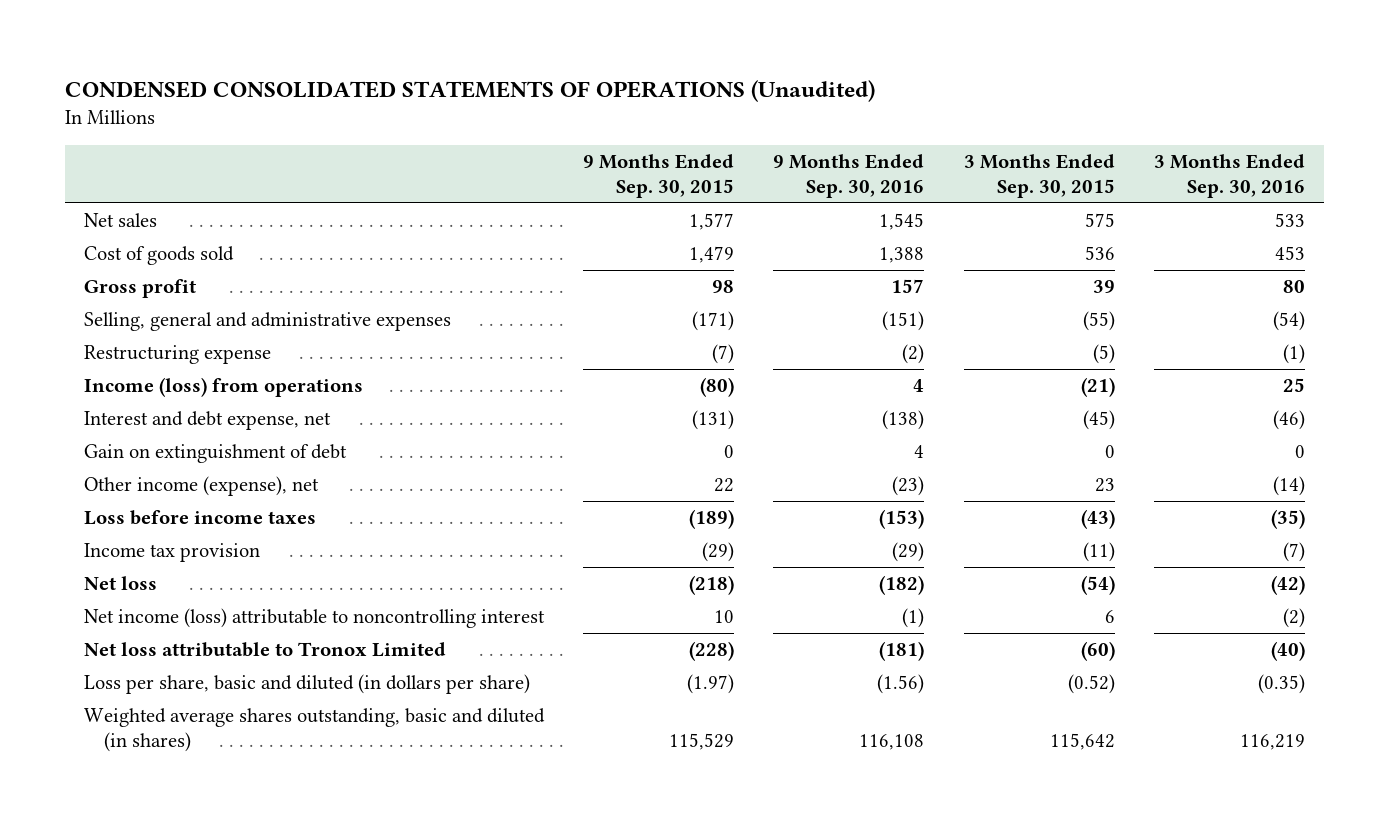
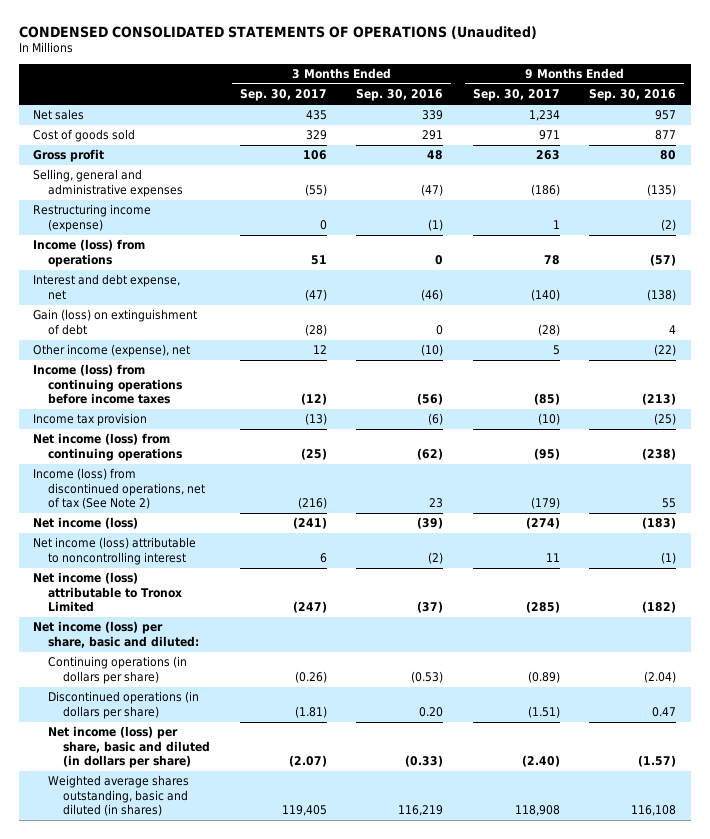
[583,153,735,199] 9 Months Ended Sep. 30, 2015 -> none
[963,153,1115,199] 3 Months Ended Sep. 30, 2015 -> none
none -> [239,89,327,102] Sep. 30, 2017
none -> [472,89,560,102] Sep. 30, 2017
[879,212,925,230] 1,545 -> [655,110,677,121] 957
[1274,212,1305,227] 533 -> [422,110,444,121] 339
[879,246,925,263] 1,388 -> [655,130,677,141] 877
[1274,245,1305,260] 453 -> [422,130,444,141] 291
[891,278,925,293] 157 -> [660,150,677,161] 80
[1282,279,1305,293] 80 -> [427,150,444,161] 48
[882,310,925,331] (151) -> [647,183,677,196] (135)
[1272,310,1305,331] (54) -> [421,183,444,196] (47)
[84,344,272,364] Restructuring expense -> [33,204,152,232] Restructuring income (expense)
[913,378,925,392] 4 -> [650,253,677,266] (57)
[1282,377,1305,392] 25 -> [435,254,444,265] 0
[84,443,348,463] Gain on extinguishment of debt -> [33,309,198,335] Gain (loss) on extinguishment of debt
[892,475,925,496] (23) -> [654,344,677,357] (22)
[1272,475,1305,496] (14) -> [421,344,444,357] (10)
[84,509,317,525] Loss before income taxes -> [33,364,183,405] Income (loss) from continuing operations before income taxes
[879,508,925,529] (153) -> [642,393,677,406] (213)
[1270,508,1305,529] (35) -> [417,393,444,406] (56)
[892,541,925,562] (29) -> [654,413,677,426] (25)
[1282,541,1305,562] (7) -> [428,413,444,426] (6)
none -> [33,433,183,461] Net income (loss) from continuing operations
none -> [33,468,206,510] Income (loss) from discontinued operations, net of tax (See Note 2)
[84,575,158,590] Net loss -> [33,517,139,530] Net income (loss)
[879,574,925,595] (182) -> [642,517,677,530] (183)
[1270,574,1305,595] (42) -> [417,517,444,530] (39)
[84,641,447,657] Net loss attributable to Tronox Limited -> [33,572,183,613] Net income (loss) attributable to Tronox Limited
[879,640,925,661] (181) -> [642,601,677,614] (182)
[1270,640,1305,661] (40) -> [417,601,444,614] (37)
none -> [33,621,200,648] Net income (loss) per share, basic and diluted:
none -> [48,656,188,684] Continuing operations (in dollars per share)
none -> [48,691,200,719] Discontinued operations (in dollars per share)
[84,673,531,694] Loss per share, basic and diluted (in dollars per share) -> [48,726,211,769] Net income (loss) per share, basic and diluted (in dollars per share)
[877,673,925,694] (1.56) -> [638,755,677,768] (1.57)
[1257,673,1305,694] (0.35) -> [405,755,444,768] (0.33)

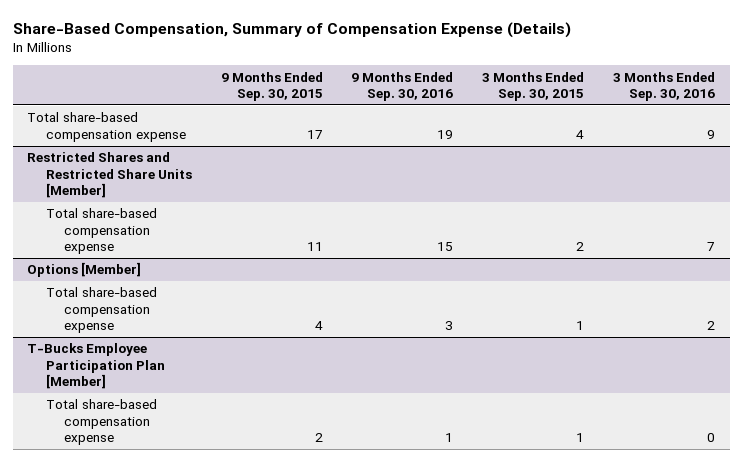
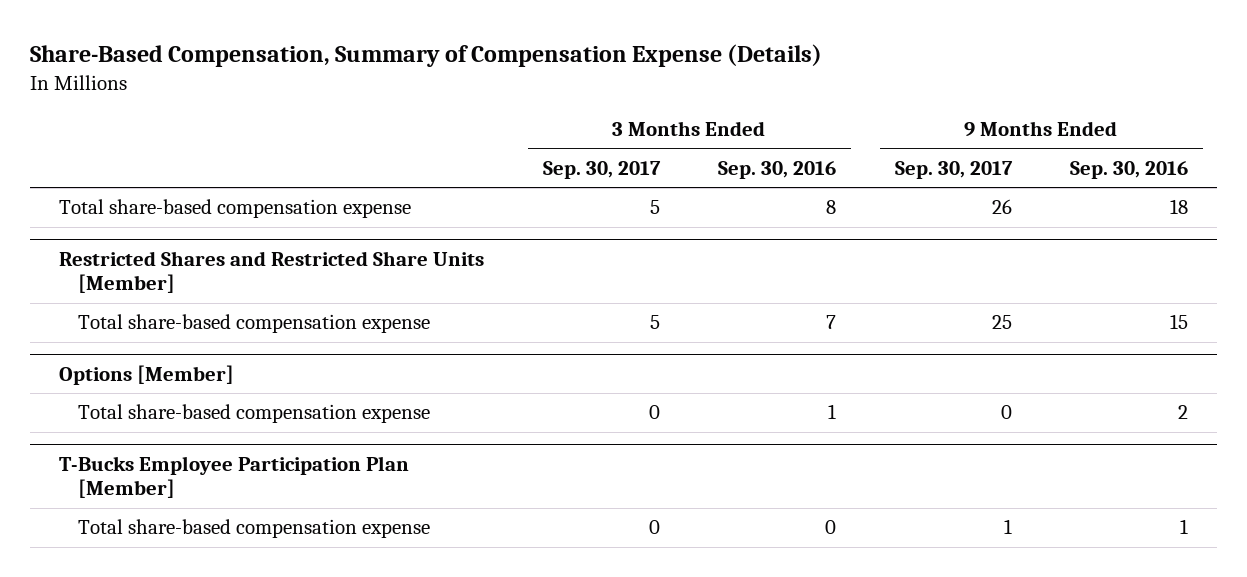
[220,71,323,102] 9 Months Ended Sep. 30, 2015 -> none
[482,71,585,102] 3 Months Ended Sep. 30, 2015 -> none
none -> [542,161,661,180] Sep. 30, 2017
none -> [894,161,1013,180] Sep. 30, 2017
[437,129,454,139] 19 -> [1170,199,1189,215] 18
[707,129,716,139] 9 -> [826,200,837,215] 8
[445,321,454,331] 3 -> [1178,405,1189,420] 2
[707,321,716,331] 2 -> [828,404,837,420] 1

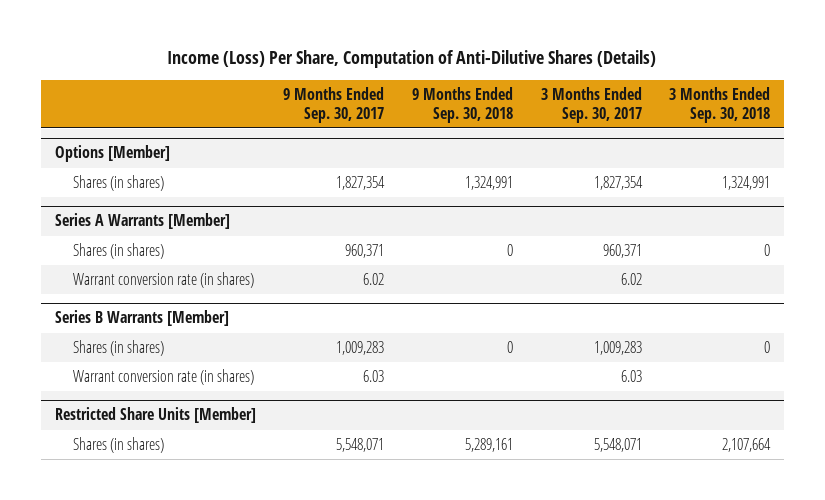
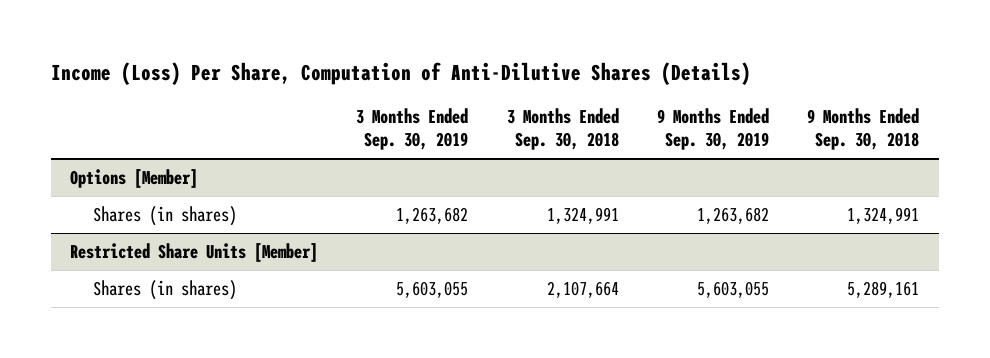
[283,86,385,123] 9 Months Ended Sep. 30, 2017 -> none
[540,86,642,123] 3 Months Ended Sep. 30, 2017 -> none
none -> [356,108,469,151] 3 Months Ended Sep. 30, 2019
none -> [657,108,770,151] 9 Months Ended Sep. 30, 2019
[54,213,230,230] Series A Warrants [Member] -> none
[72,242,164,259] Shares (in shares) -> none
[72,271,254,288] Warrant conversion rate (in shares) -> none
[54,310,229,327] Series B Warrants [Member] -> none
[72,339,164,356] Shares (in shares) -> none
[72,368,254,385] Warrant conversion rate (in shares) -> none

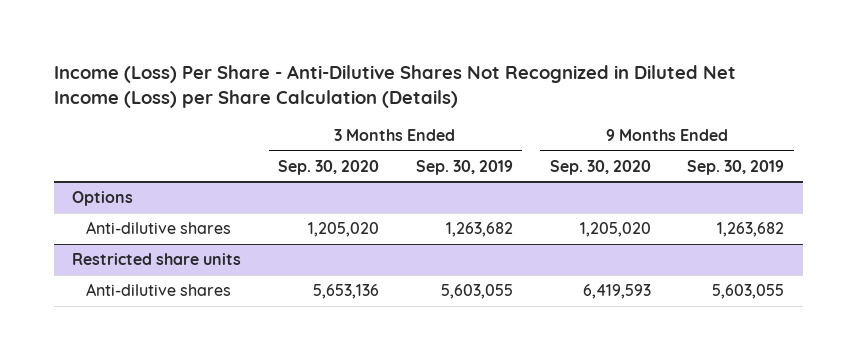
[51,61,752,85] Income (Loss) Per Share, Computation of Anti-Dilutive Shares (Details) -> [53,64,736,108] Income (Loss) Per Share - Anti-Dilutive Shares Not Recognized in Diluted Net Income (Loss) per Share Calculation (Details)
[506,108,619,151] 3 Months Ended Sep. 30, 2018 -> none
[807,108,920,151] 9 Months Ended Sep. 30, 2018 -> none
none -> [277,159,379,175] Sep. 30, 2020
none -> [549,159,651,175] Sep. 30, 2020
[70,168,199,188] Options [Member] -> [72,191,134,207] Options
[92,205,237,226] Shares (in shares) -> [86,221,232,235] Anti-dilutive shares
[70,242,319,262] Restricted Share Units [Member] -> [72,253,242,266] Restricted share units
[92,279,237,300] Shares (in shares) -> [86,283,232,297] Anti-dilutive shares

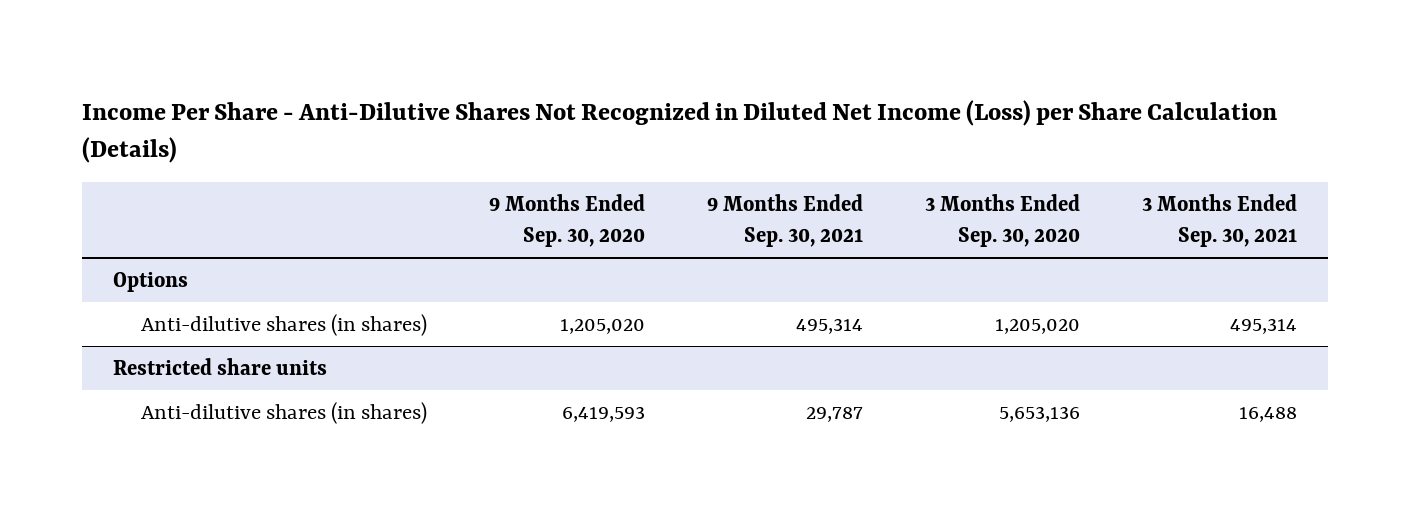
[53,64,736,108] Income (Loss) Per Share - Anti-Dilutive Shares Not Recognized in Diluted Net Income (Loss) per Share Calculation (Details) -> [82,99,1278,164] Income Per Share - Anti-Dilutive Shares Not Recognized in Diluted Net Income (Loss) per Share Calculation (Details)
[415,159,513,175] Sep. 30, 2019 -> none
[687,159,785,175] Sep. 30, 2019 -> none
none -> [706,193,863,247] 9 Months Ended Sep. 30, 2021
none -> [1141,193,1297,247] 3 Months Ended Sep. 30, 2021
[86,221,232,235] Anti-dilutive shares -> [140,313,427,336] Anti-dilutive shares (in shares)
[86,283,232,297] Anti-dilutive shares -> [140,401,427,424] Anti-dilutive shares (in shares)

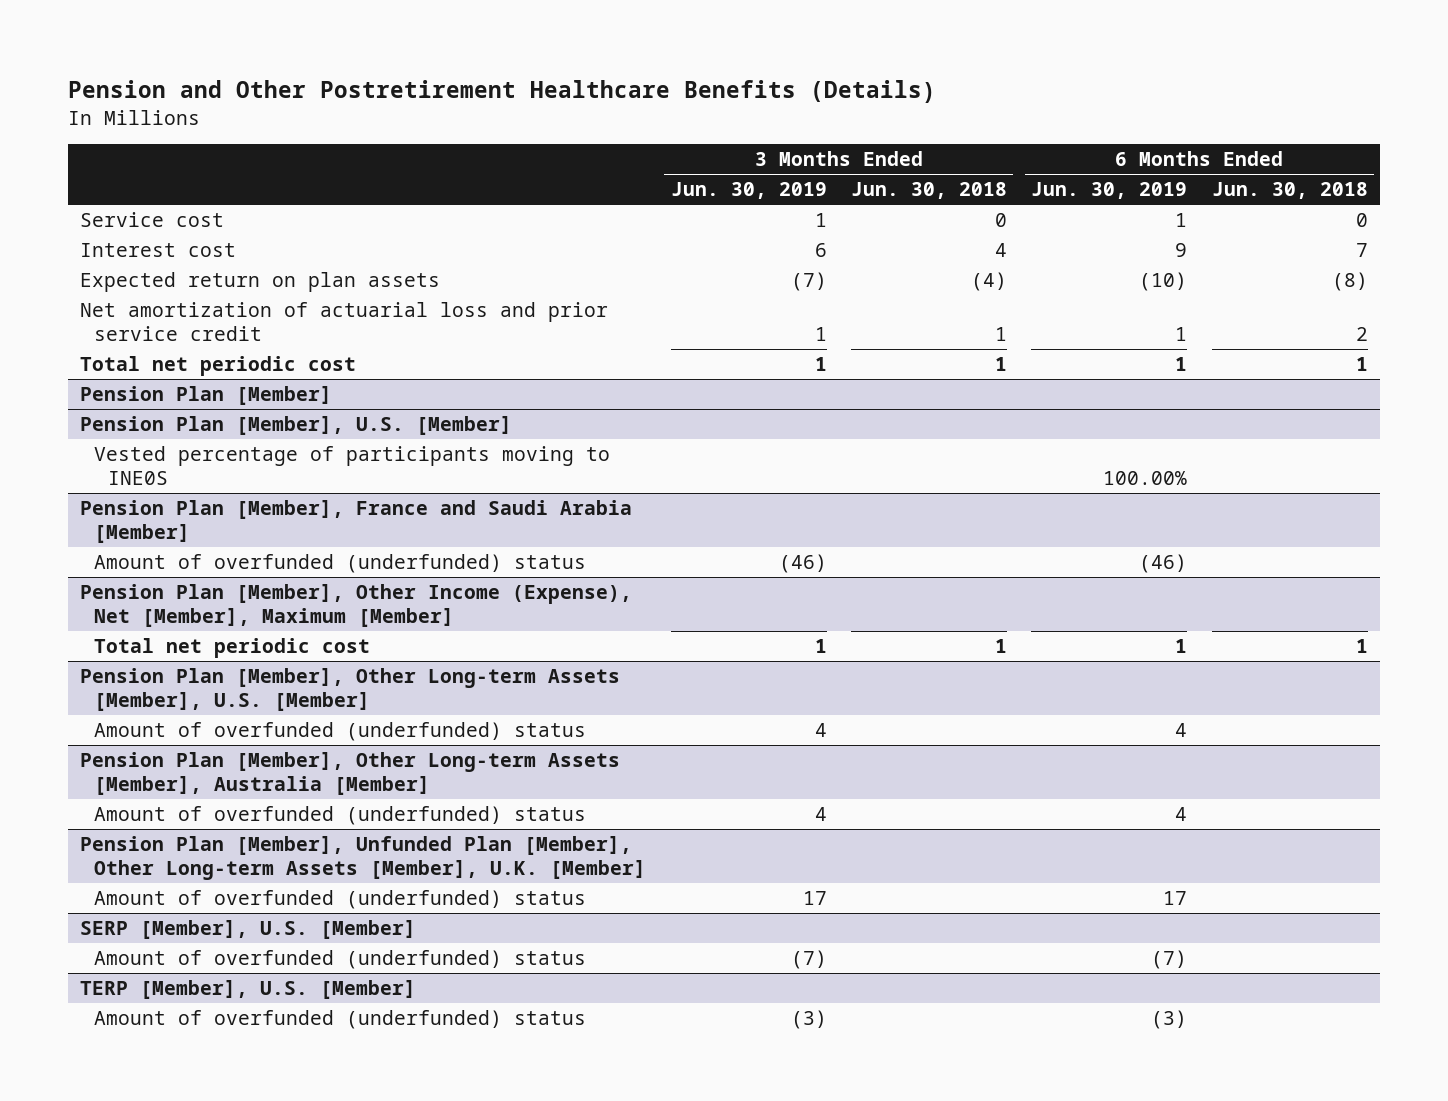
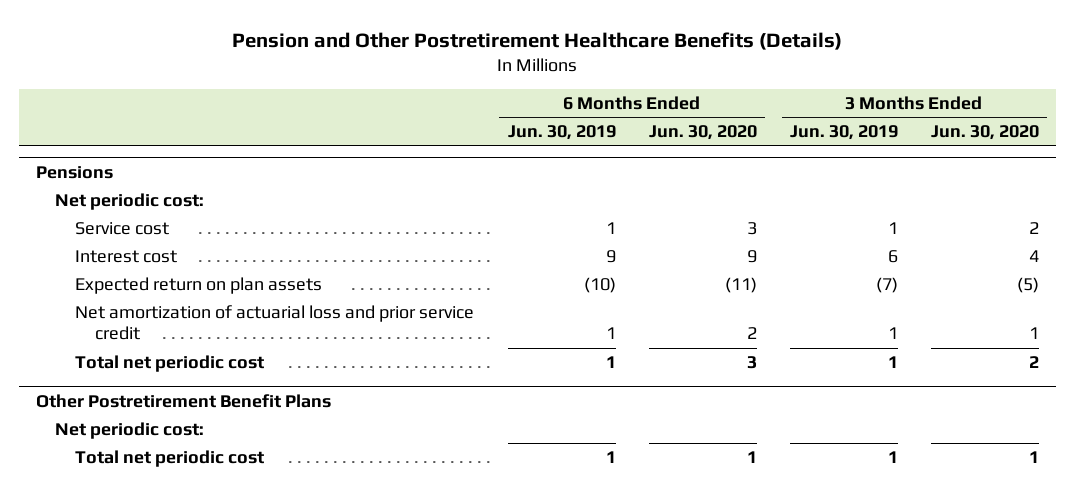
[850,182,1007,200] Jun. 30, 2018 -> none
[1211,182,1368,200] Jun. 30, 2018 -> none
none -> [648,125,757,141] Jun. 30, 2020
none -> [930,125,1039,141] Jun. 30, 2020
none -> [35,165,113,179] Pensions
none -> [55,192,205,210] Net periodic cost:
[80,386,333,406] Pension Plan [Member] -> none
[80,416,513,436] Pension Plan [Member], U.S. [Member] -> none
[94,446,611,486] Vested percentage of participants moving to INE0S -> none
[80,500,633,544] Pension Plan [Member], France and Saudi Arabia [Member] -> none
[94,554,587,574] Amount of overfunded (underfunded) status -> none
[80,584,633,628] Pension Plan [Member], Other Income (Expense), Net [Member], Maximum [Member] -> none
none -> [35,393,331,408] Other Postretirement Benefit Plans
none -> [55,421,205,439] Net periodic cost:
[80,668,621,712] Pension Plan [Member], Other Long-term Assets [Member], U.S. [Member] -> none
[94,722,587,742] Amount of overfunded (underfunded) status -> none
[80,752,621,796] Pension Plan [Member], Other Long-term Assets [Member], Australia [Member] -> none
[94,806,587,826] Amount of overfunded (underfunded) status -> none
[80,836,647,881] Pension Plan [Member], Unfunded Plan [Member], Other Long-term Assets [Member], U.K. [Member] -> none
[94,890,587,910] Amount of overfunded (underfunded) status -> none
[80,920,417,940] SERP [Member], U.S. [Member] -> none
[94,950,587,970] Amount of overfunded (underfunded) status -> none
[80,980,417,1000] TERP [Member], U.S. [Member] -> none
[94,1010,587,1030] Amount of overfunded (underfunded) status -> none

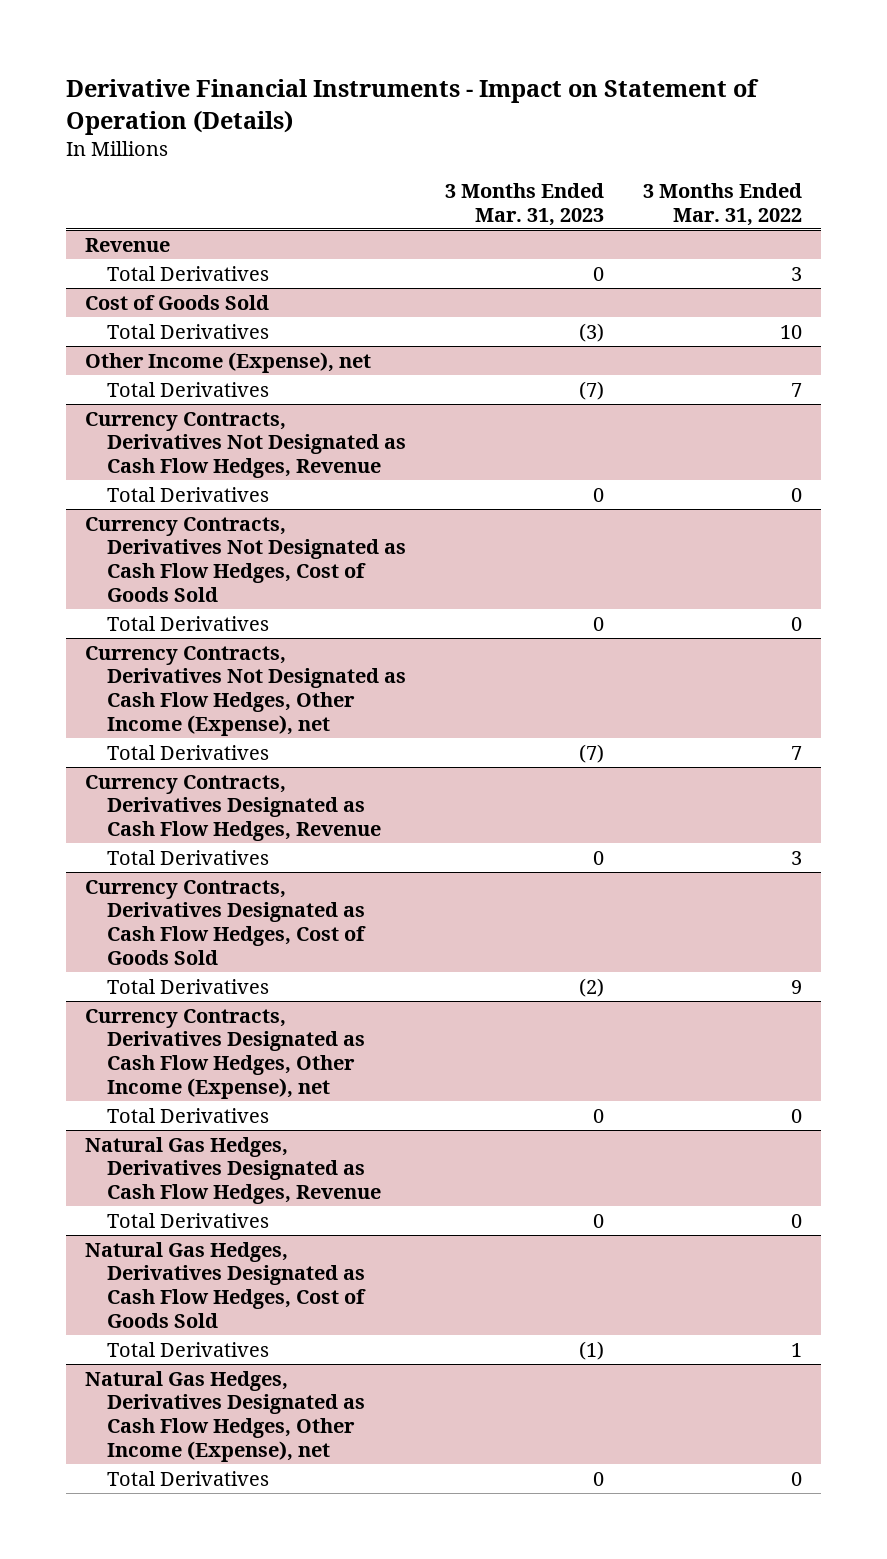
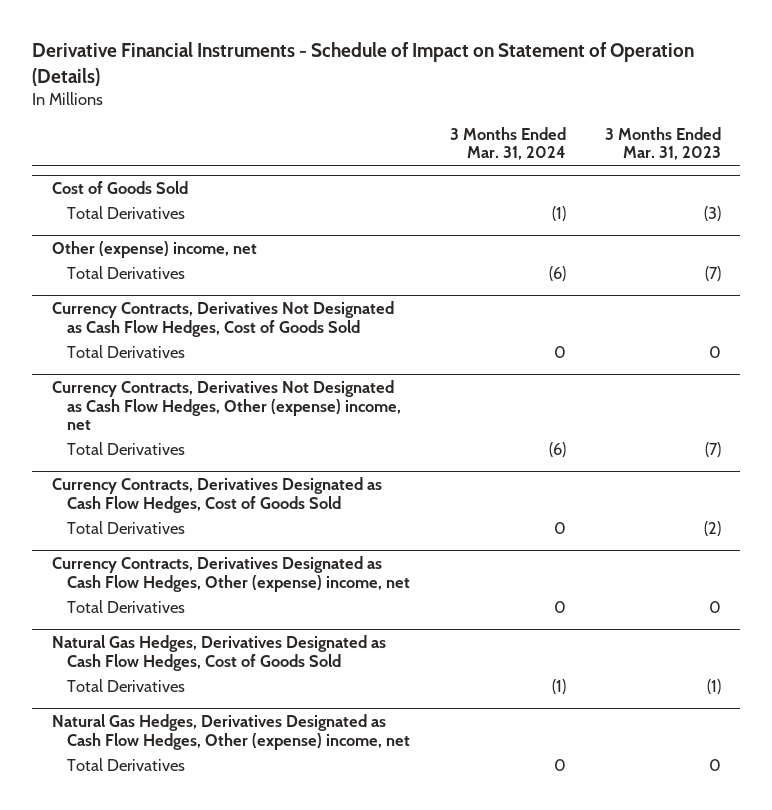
[65,79,759,135] Derivative Financial Instruments - Impact on Statement of Operation (Details) -> [32,42,695,86] Derivative Financial Instruments - Schedule of Impact on Statement of Operation (Details)
[642,182,802,226] 3 Months Ended Mar. 31, 2022 -> none
none -> [449,126,566,161] 3 Months Ended Mar. 31, 2024
[85,237,171,252] Revenue -> none
[106,265,269,281] Total Derivatives -> none
[85,351,372,373] Other Income (Expense), net -> [51,240,257,258] Other (expense) income, net
[85,411,406,479] Currency Contracts, Derivatives Not Designated as Cash Flow Hedges, Revenue -> none
[106,486,269,502] Total Derivatives -> none
[85,645,406,736] Currency Contracts, Derivatives Not Designated as Cash Flow Hedges, Other Income (Expense), net -> [51,379,402,431] Currency Contracts, Derivatives Not Designated as Cash Flow Hedges, Other (expense) income, net
[85,774,381,842] Currency Contracts, Derivatives Designated as Cash Flow Hedges, Revenue -> none
[106,849,269,865] Total Derivatives -> none
[106,1107,269,1123] Total Derivatives -> none
[85,1136,381,1205] Natural Gas Hedges, Derivatives Designated as Cash Flow Hedges, Revenue -> none
[85,1008,365,1099] Currency Contracts, Derivatives Designated as Cash Flow Hedges, Other Income (Expense), net -> [51,555,411,592] Currency Contracts, Derivatives Designated as Cash Flow Hedges, Other (expense) income, net
[85,1370,365,1462] Natural Gas Hedges, Derivatives Designated as Cash Flow Hedges, Other Income (Expense), net -> [51,713,411,750] Natural Gas Hedges, Derivatives Designated as Cash Flow Hedges, Other (expense) income, net

